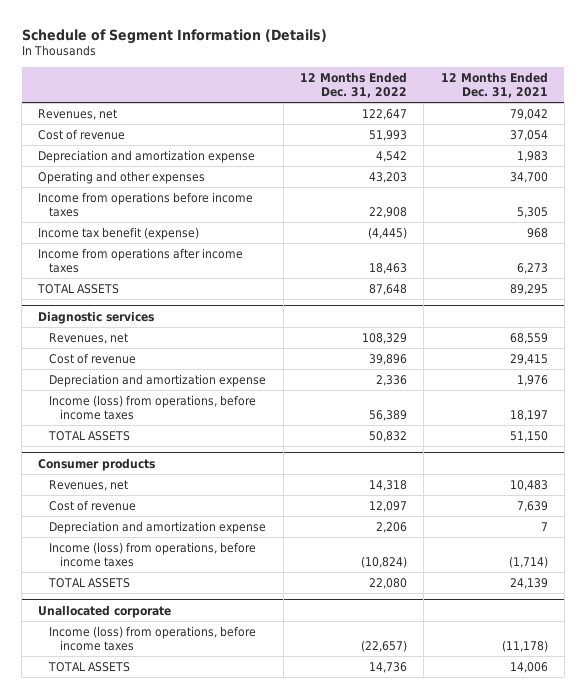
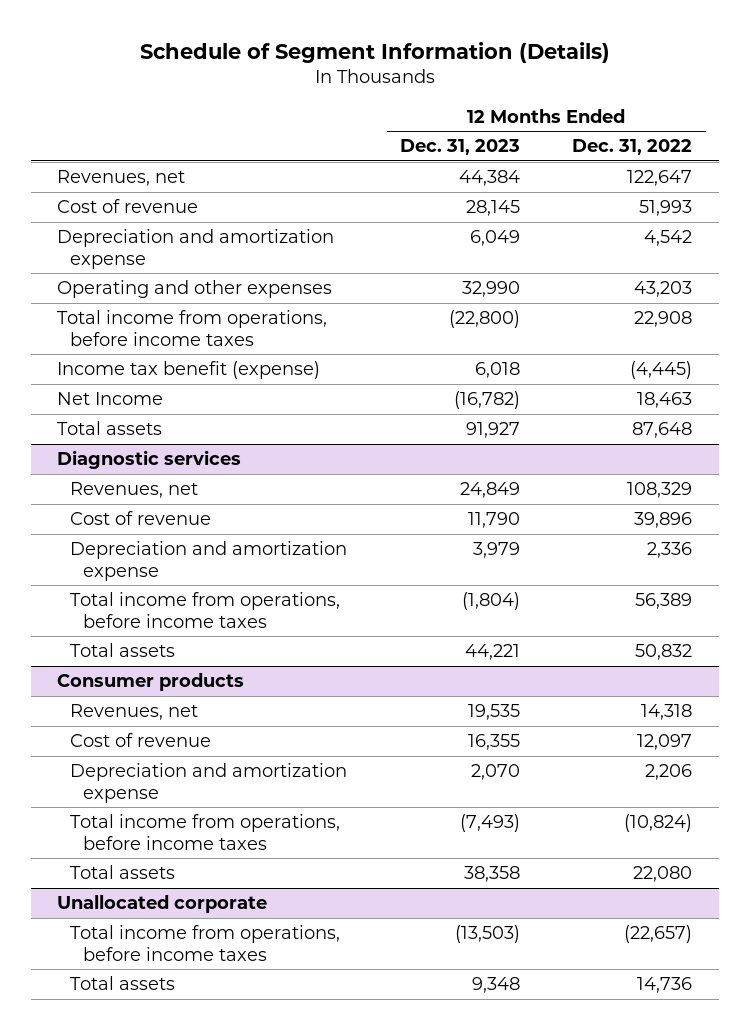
[440,71,548,98] 12 Months Ended Dec. 31, 2021 -> none
none -> [399,139,520,156] Dec. 31, 2023
[38,191,254,217] Income from operations before income taxes -> [57,310,328,346] Total income from operations, before income taxes
[38,247,244,273] Income from operations after income taxes -> [57,392,164,406] Net Income
[37,283,120,294] TOTAL ASSETS -> [57,421,163,436] Total assets
[49,394,257,420] Income (loss) from operations, before income taxes -> [69,592,340,628] Total income from operations, before income taxes
[48,430,131,441] TOTAL ASSETS -> [69,643,175,658] Total assets
[49,541,257,567] Income (loss) from operations, before income taxes -> [69,814,340,850] Total income from operations, before income taxes
[48,577,131,588] TOTAL ASSETS -> [69,865,175,880] Total assets
[49,625,257,651] Income (loss) from operations, before income taxes -> [69,925,340,961] Total income from operations, before income taxes
[48,661,131,672] TOTAL ASSETS -> [69,976,175,991] Total assets

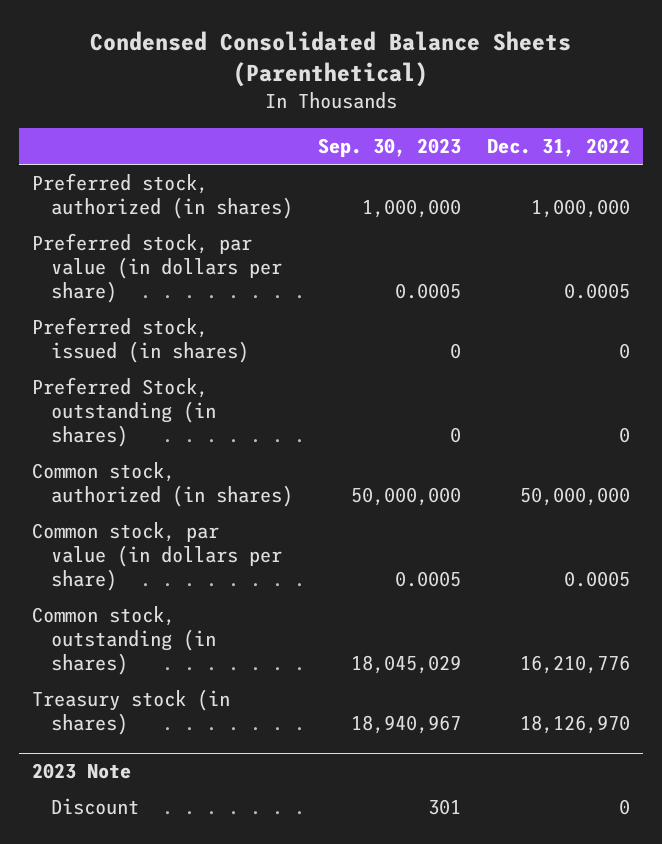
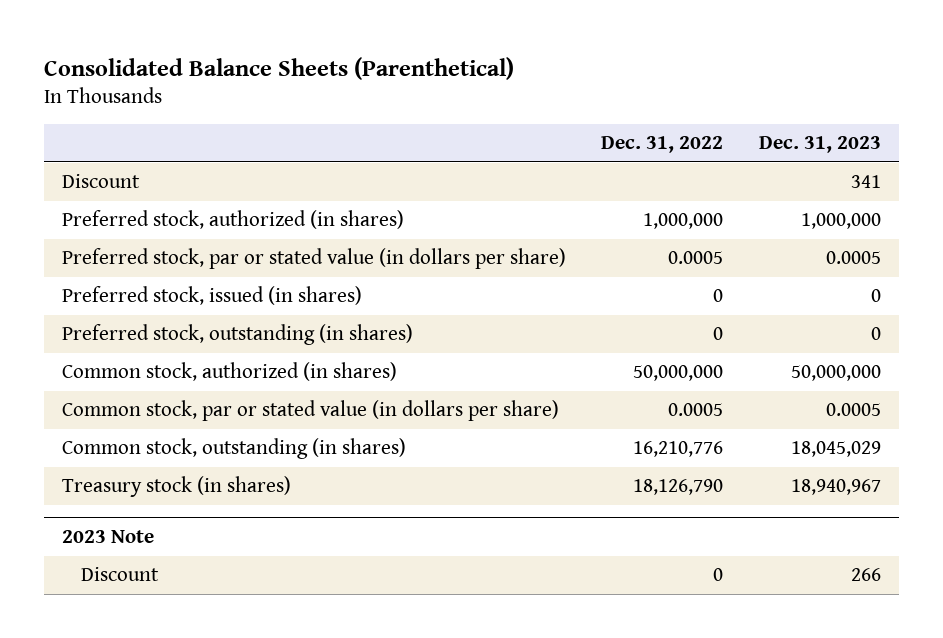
[89,31,571,88] Condensed Consolidated Balance Sheets (Parenthetical) -> [44,56,515,80] Consolidated Balance Sheets (Parenthetical)
[318,138,462,158] Sep. 30, 2023 -> none
none -> [758,136,881,154] Dec. 31, 2023
none -> [61,174,140,189] Discount
[32,232,282,304] Preferred stock, par value (in dollars per share) -> [61,248,566,270] Preferred stock, par or stated value (in dollars per share)
[32,376,216,448] Preferred Stock, outstanding (in shares) -> [61,324,413,346] Preferred stock, outstanding (in shares)
[32,521,282,592] Common stock, par value (in dollars per share) -> [61,400,559,422] Common stock, par or stated value (in dollars per share)
[519,715,630,735] 18,126,970 -> [633,479,724,496] 18,126,790

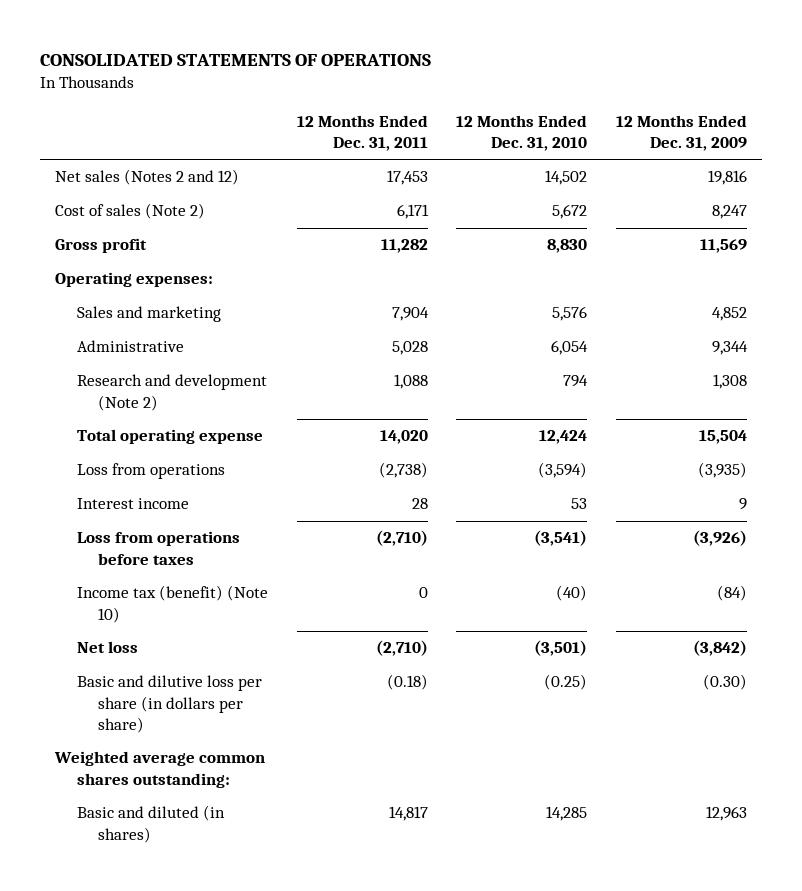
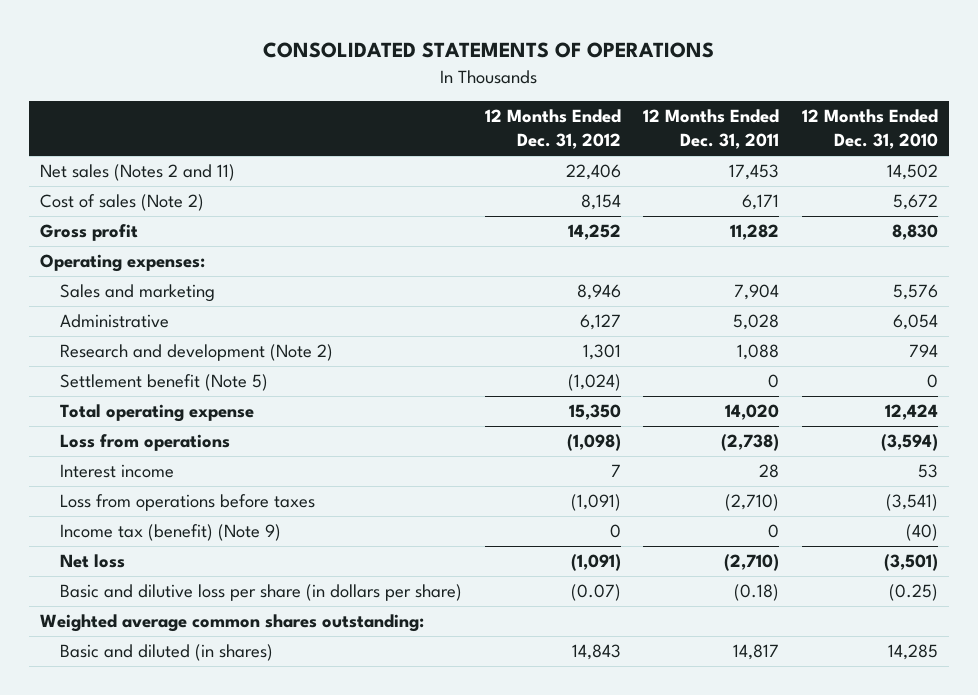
[616,114,748,151] 12 Months Ended Dec. 31, 2009 -> none
none -> [484,109,621,150] 12 Months Ended Dec. 31, 2012
[54,169,239,186] Net sales (Notes 2 and 12) -> [40,164,236,182] Net sales (Notes 2 and 11)
none -> [59,374,268,392] Settlement benefit (Note 5)
[76,585,268,623] Income tax (benefit) (Note 10) -> [59,524,281,542] Income tax (benefit) (Note 9)

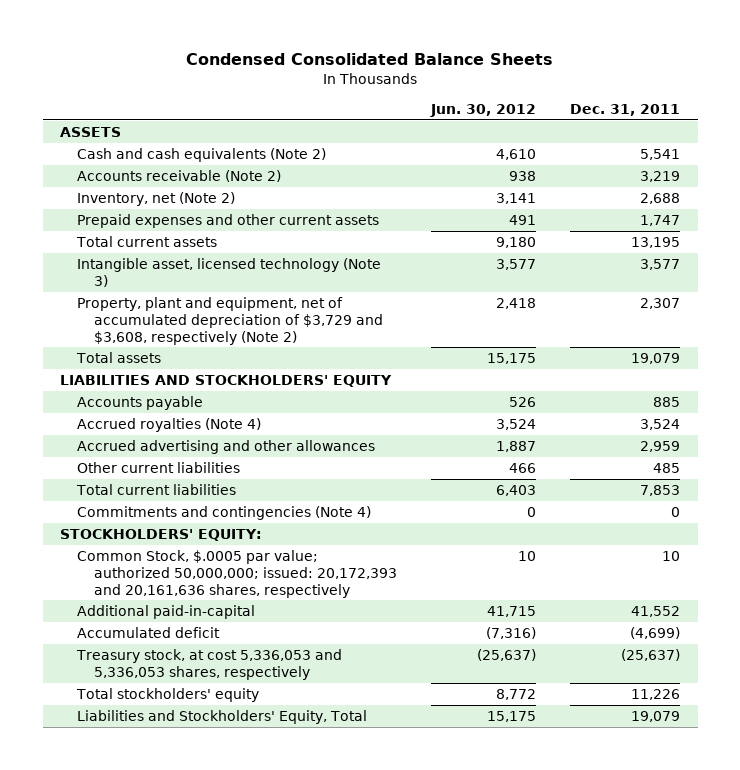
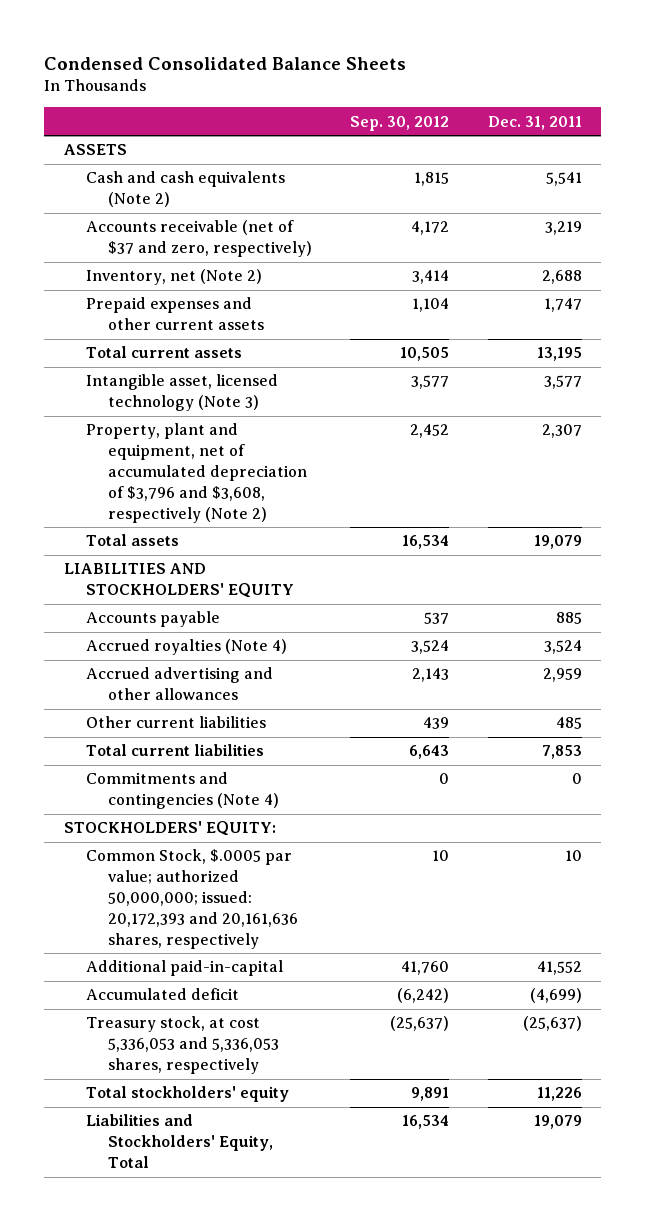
[430,103,537,117] Jun. 30, 2012 -> none
none -> [350,115,450,131] Sep. 30, 2012
[76,170,281,183] Accounts receivable (Note 2) -> [85,220,313,258] Accounts receivable (net of $37 and zero, respectively)
[76,297,383,345] Property, plant and equipment, net of accumulated depreciation of $3,729 and $3,608, respectively (Note 2) -> [85,423,308,523] Property, plant and equipment, net of accumulated depreciation of $3,796 and $3,608, respectively (Note 2)

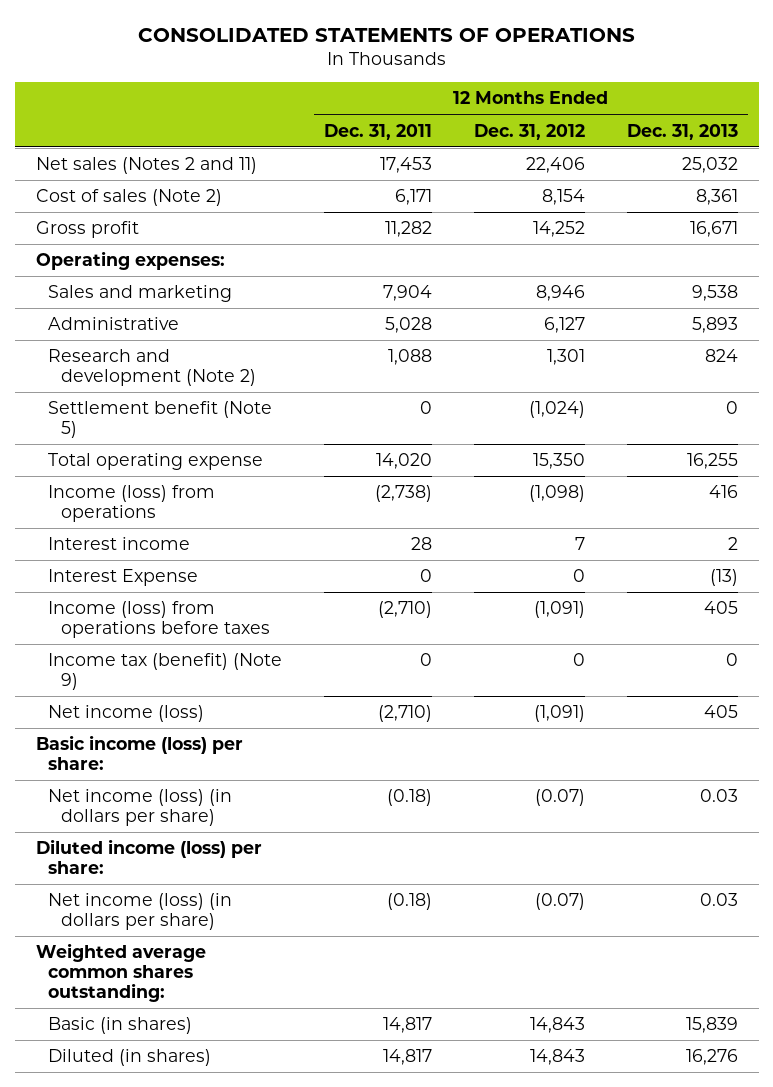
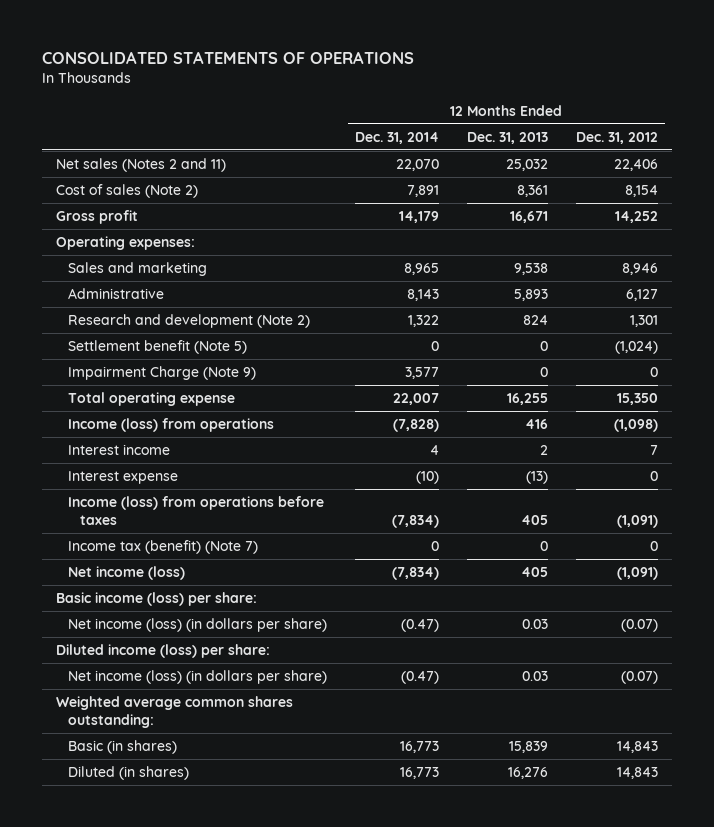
[324,123,433,140] Dec. 31, 2011 -> none
none -> [354,131,439,144] Dec. 31, 2014
none -> [67,366,256,381] Impairment Charge (Note 9)
[48,569,199,587] Interest Expense -> [67,471,178,485] Interest expense
[48,653,283,691] Income tax (benefit) (Note 9) -> [67,540,258,555] Income tax (benefit) (Note 7)

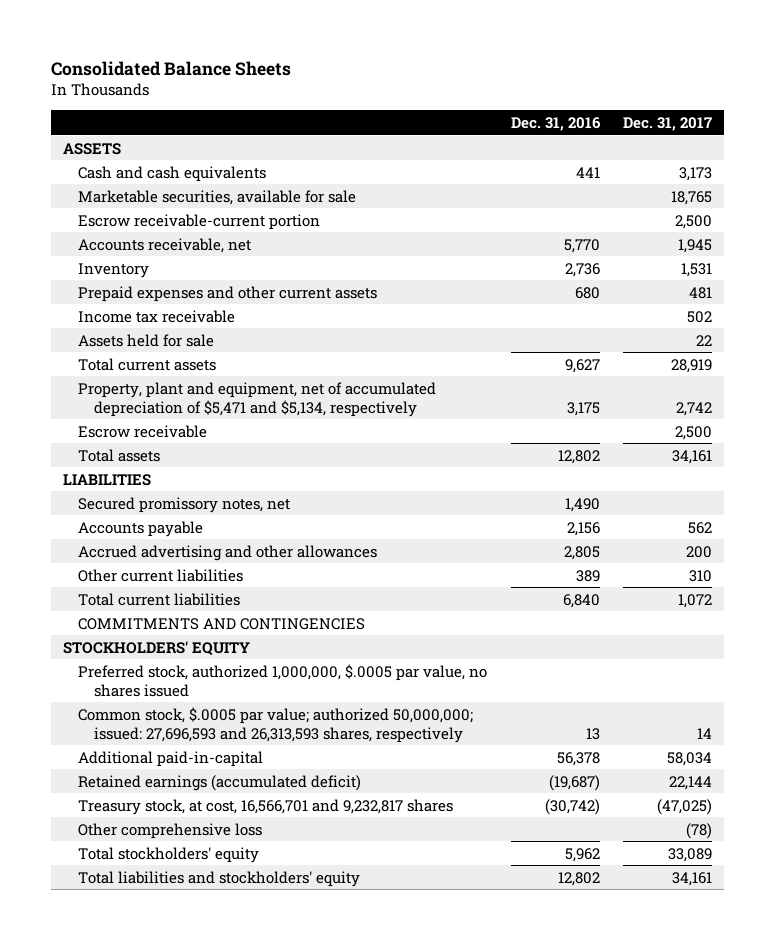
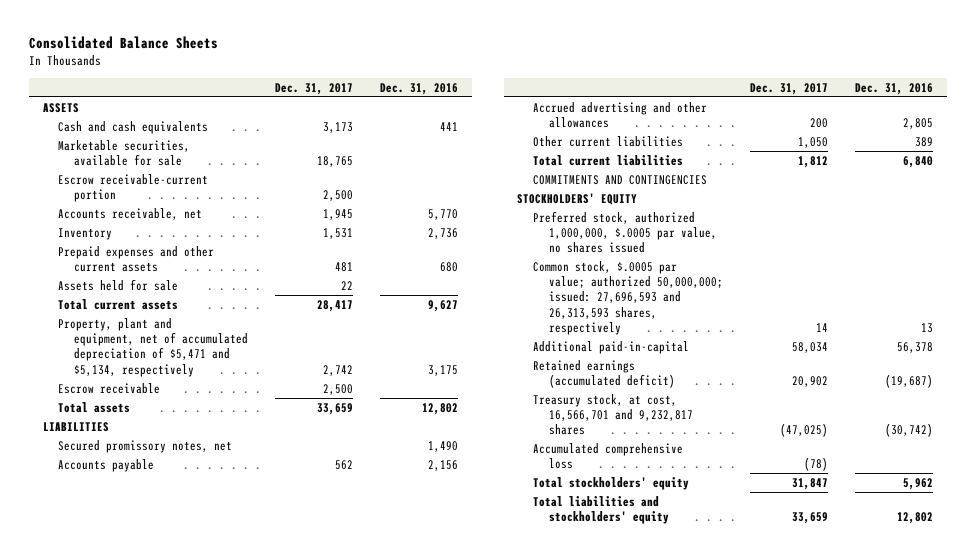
[78,309,236,323] Income tax receivable -> none
[671,358,713,373] 28,919 -> [317,299,354,312] 28,417
[672,449,713,464] 34,161 -> [317,402,354,415] 33,659
[689,569,713,582] 310 -> [797,136,828,148] 1,050
[678,593,713,608] 1,072 -> [797,155,828,168] 1,812
[669,775,713,790] 22,144 -> [791,376,828,388] 20,902
[78,822,263,839] Other comprehensive loss -> [532,442,683,470] Accumulated comprehensive loss
[668,847,713,862] 33,089 -> [791,477,828,490] 31,847
[672,871,713,886] 34,161 -> [791,512,828,525] 33,659

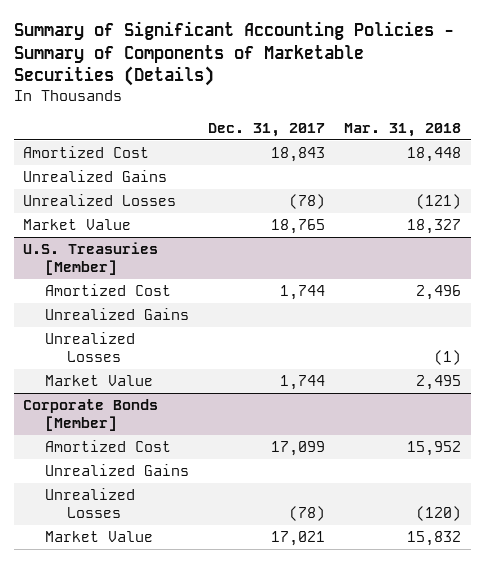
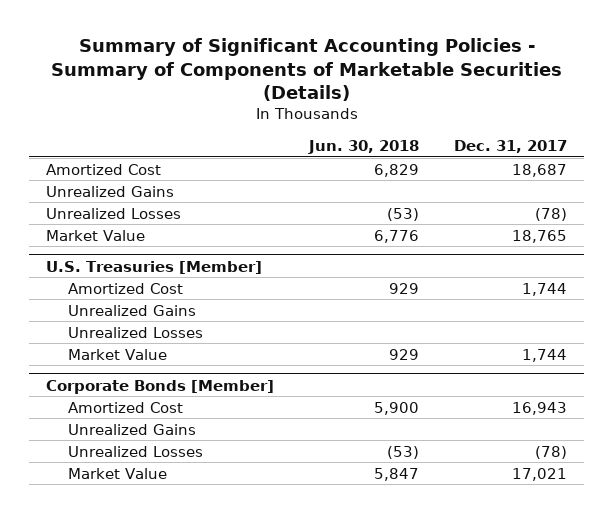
[344,122,462,137] Mar. 31, 2018 -> none
none -> [308,139,420,154] Jun. 30, 2018
[271,147,326,163] 18,843 -> [511,163,567,177] 18,687
[271,441,326,457] 17,099 -> [511,401,567,415] 16,943

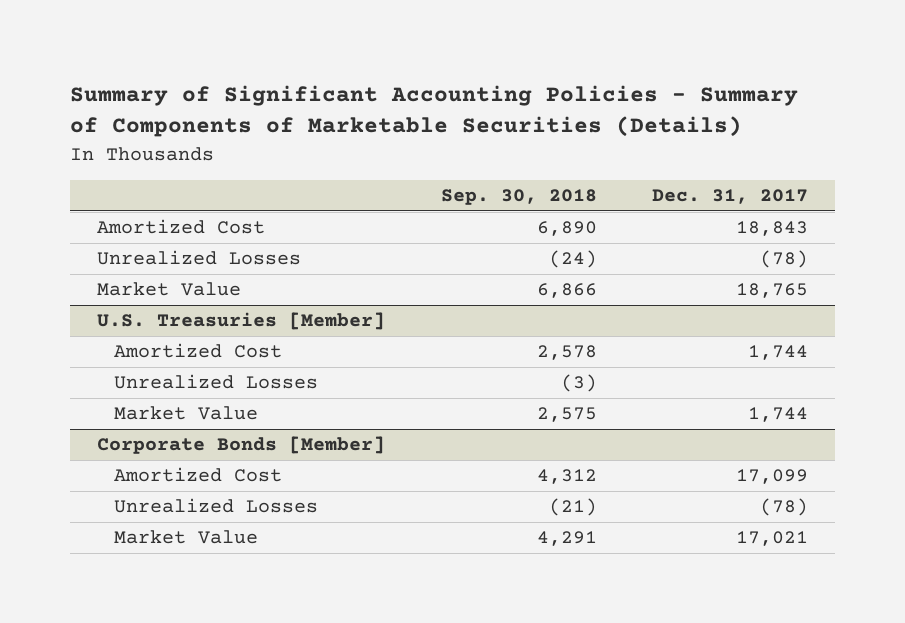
[308,139,420,154] Jun. 30, 2018 -> none
none -> [440,188,597,205] Sep. 30, 2018
[46,185,175,197] Unrealized Gains -> none
[511,163,567,177] 18,687 -> [735,221,808,237] 18,843
[67,304,196,316] Unrealized Gains -> none
[67,423,196,435] Unrealized Gains -> none
[511,401,567,415] 16,943 -> [735,469,808,485] 17,099

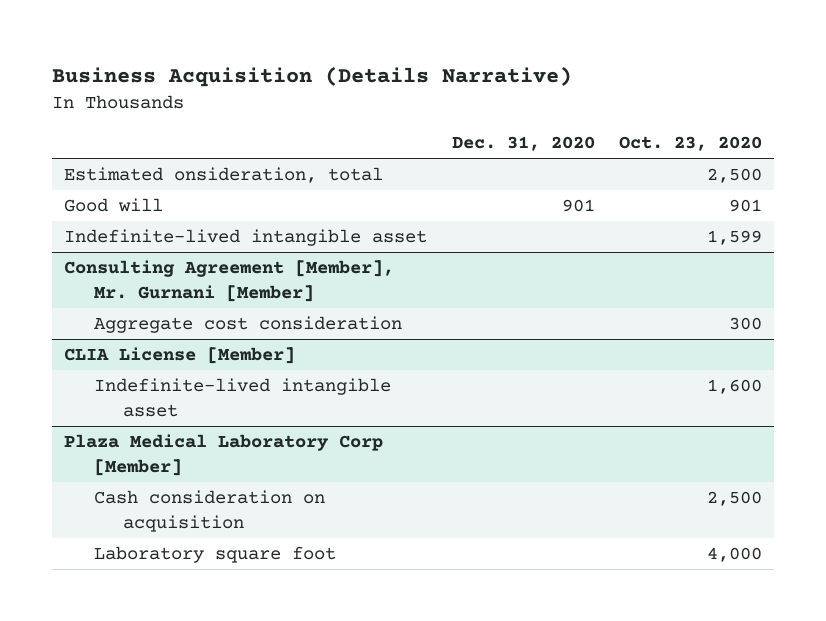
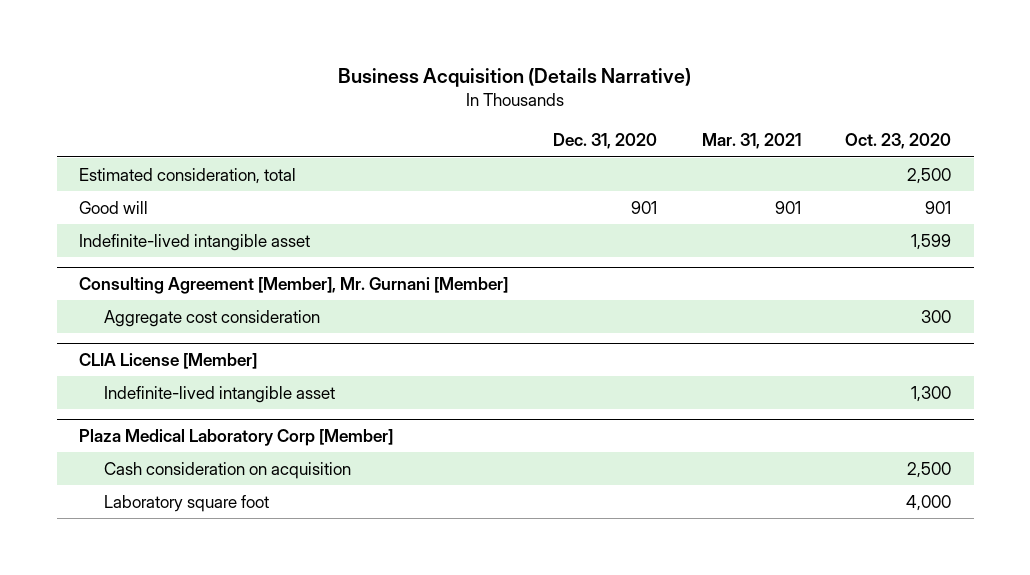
none -> [701,133,801,150] Mar. 31, 2021
[64,167,384,184] Estimated onsideration, total -> [79,167,297,184] Estimated consideration, total
[706,379,762,395] 1,600 -> [911,385,952,402] 1,300

